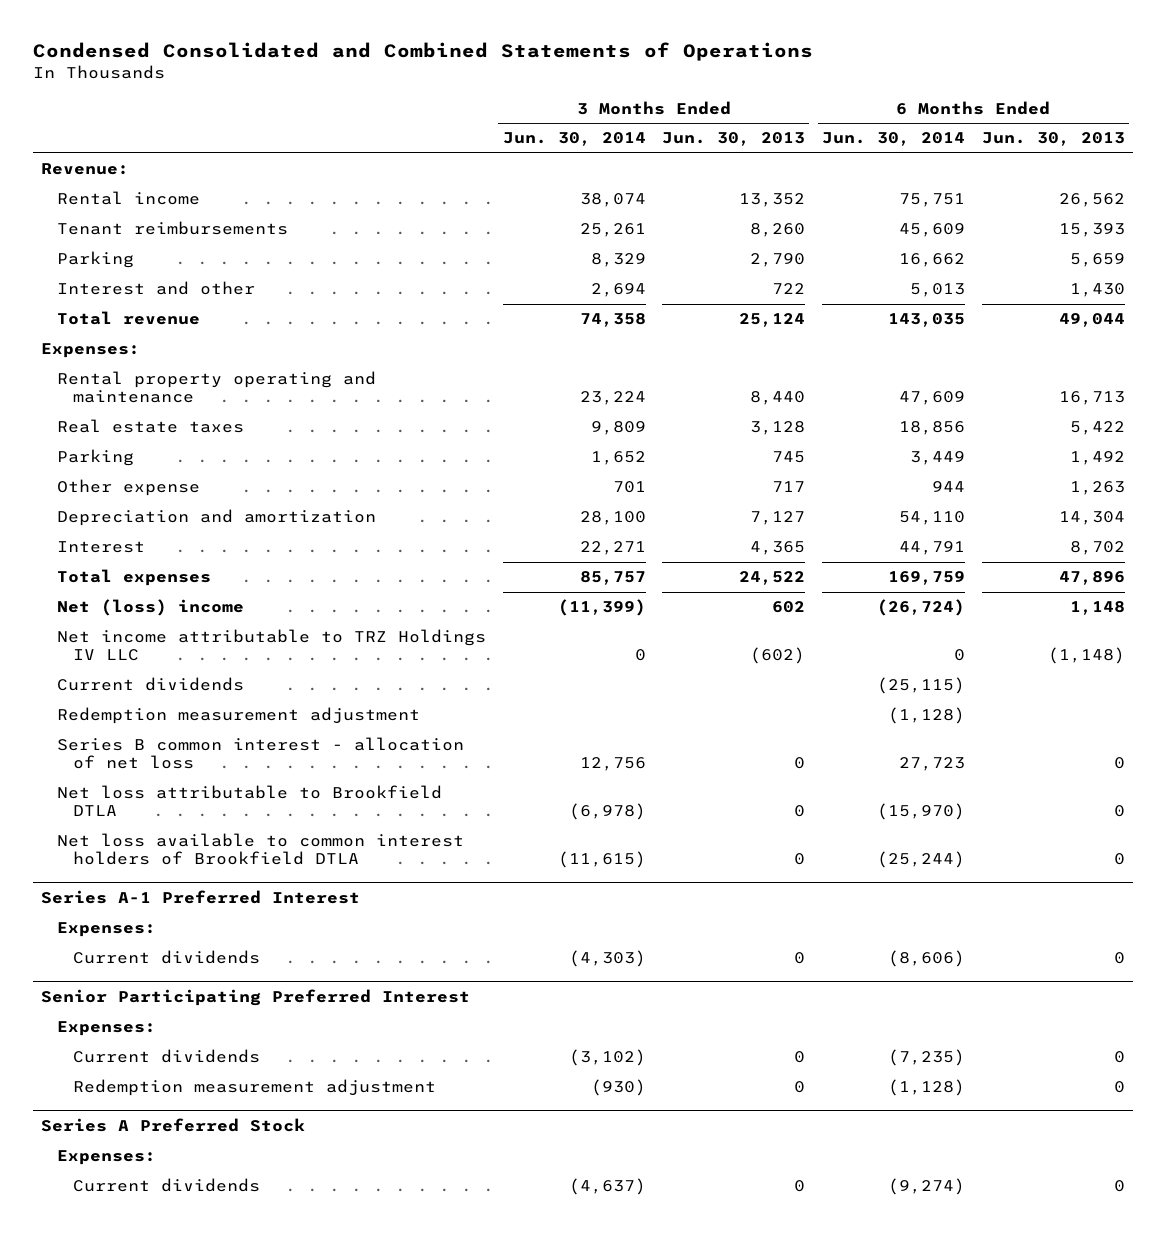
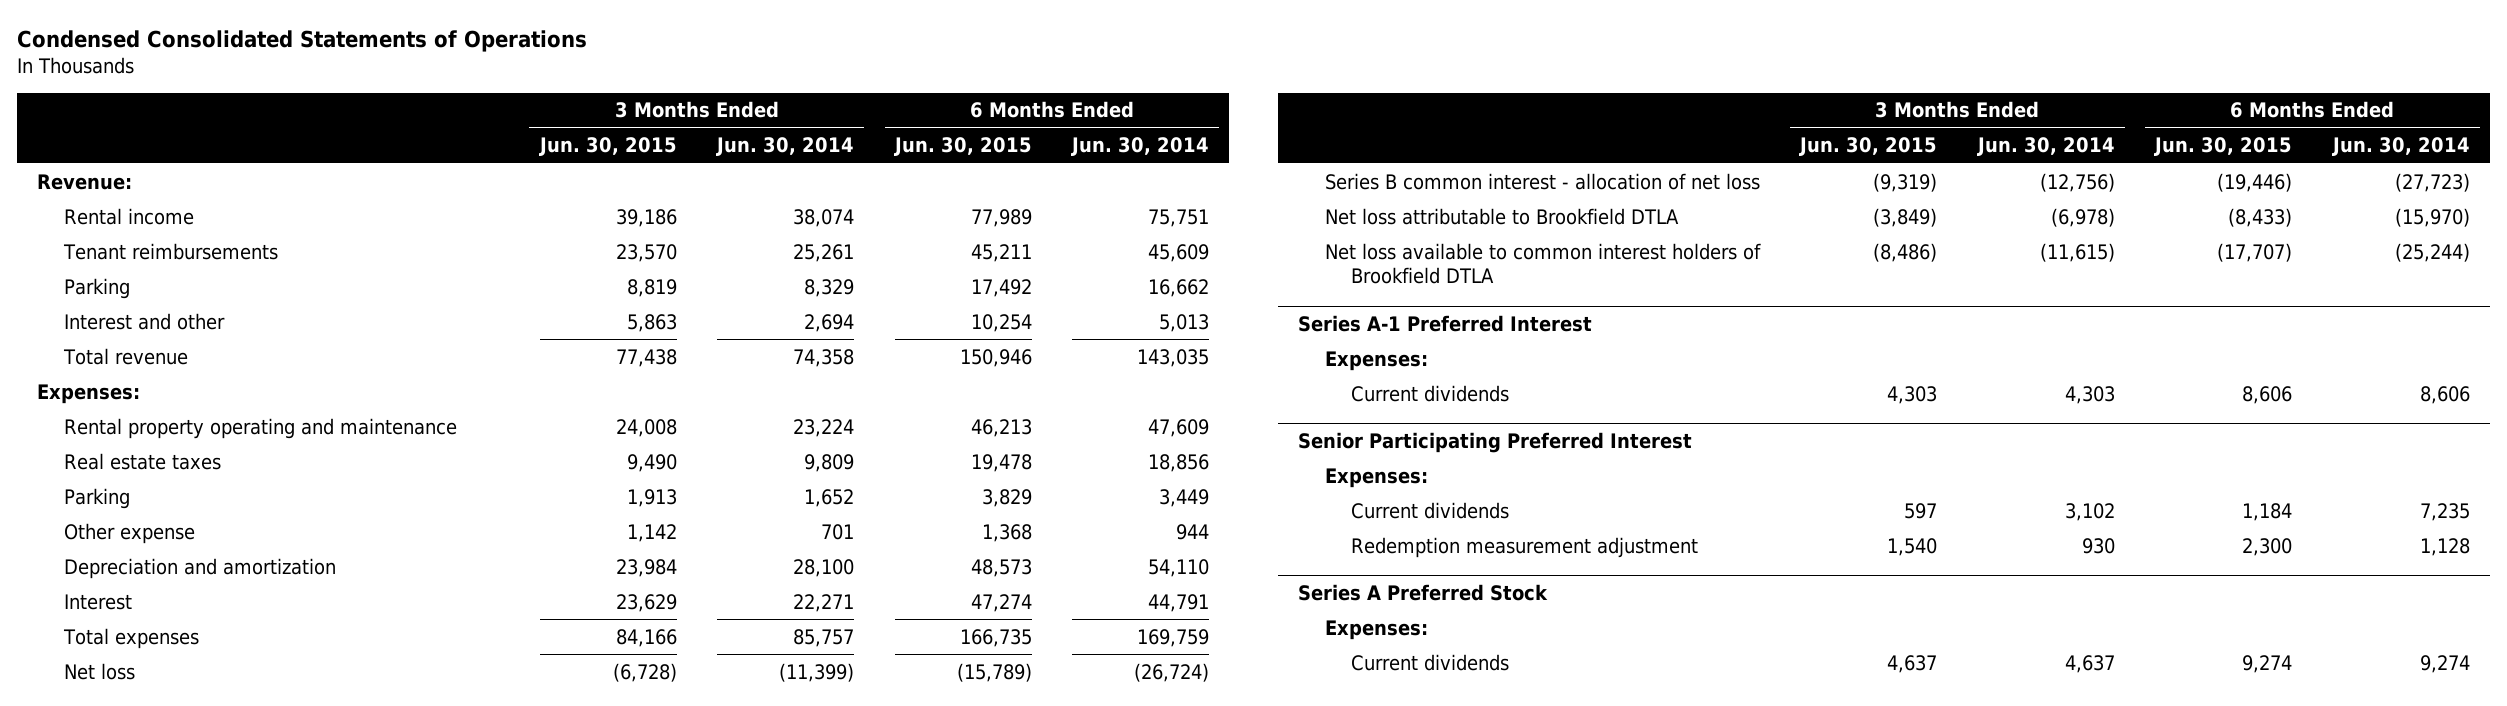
[32,41,813,61] Condensed Consolidated and Combined Statements of Operations -> [17,30,588,53] Condensed Consolidated Statements of Operations
[662,132,806,147] Jun. 30, 2013 -> none
[981,132,1125,147] Jun. 30, 2013 -> none
none -> [538,137,677,157] Jun. 30, 2015
none -> [893,137,1032,157] Jun. 30, 2015
[56,629,486,662] Net income attributable to TRZ Holdings IV LLC -> none
[56,677,244,692] Current dividends -> none
[56,707,420,725] Redemption measurement adjustment -> none
[56,599,244,617] Net (loss) income -> [64,662,136,680] Net loss
[579,757,646,772] 12,756 -> [2039,172,2115,192] (12,756)
[898,757,965,772] 27,723 -> [2394,172,2470,192] (27,723)
[568,950,646,968] (4,303) -> [2064,385,2115,404] 4,303
[887,950,965,968] (8,606) -> [2419,385,2470,404] 8,606
[568,1049,646,1067] (3,102) -> [2064,502,2115,521] 3,102
[887,1049,965,1067] (7,235) -> [2419,502,2470,521] 7,235
[590,1079,646,1097] (930) -> [2081,537,2115,554] 930
[887,1079,965,1097] (1,128) -> [2419,537,2470,556] 1,128
[568,1178,646,1196] (4,637) -> [2064,654,2115,673] 4,637
[887,1178,965,1196] (9,274) -> [2419,654,2470,673] 9,274

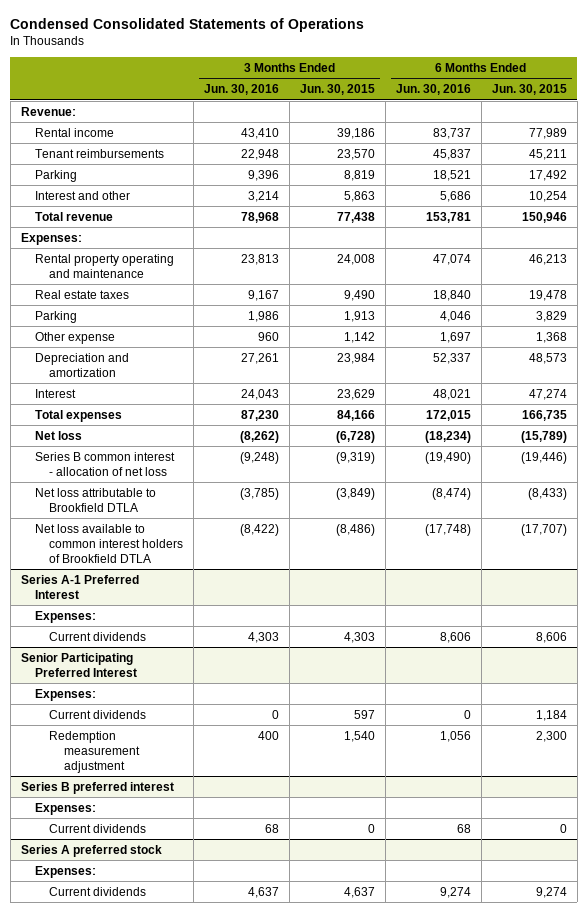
[716,137,855,157] Jun. 30, 2014 -> none
[1071,137,1210,157] Jun. 30, 2014 -> none
none -> [204,84,280,96] Jun. 30, 2016
none -> [395,84,471,96] Jun. 30, 2016
[1297,583,1548,601] Series A Preferred Stock -> none
none -> [20,781,174,794] Series B preferred interest
none -> [49,823,147,833] Current dividends
none -> [20,844,162,857] Series A preferred stock
none -> [34,865,96,878] Expenses:

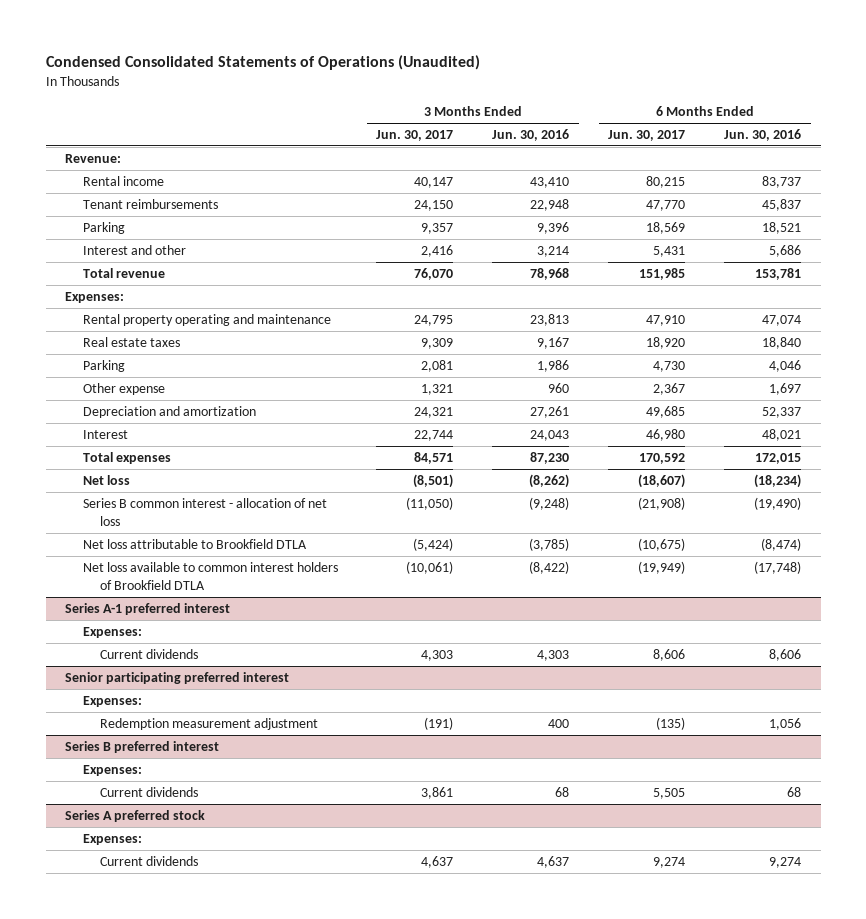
[10,17,365,32] Condensed Consolidated Statements of Operations -> [45,55,480,71] Condensed Consolidated Statements of Operations (Unaudited)
[299,84,375,96] Jun. 30, 2015 -> none
[491,84,567,96] Jun. 30, 2015 -> none
none -> [376,129,454,141] Jun. 30, 2017
none -> [608,129,686,141] Jun. 30, 2017
[20,574,139,599] Series A-1 Preferred Interest -> [65,602,231,615] Series A-1 preferred interest
[20,652,137,677] Senior Participating Preferred Interest -> [65,671,290,684] Senior participating preferred interest
[49,709,147,719] Current dividends -> none

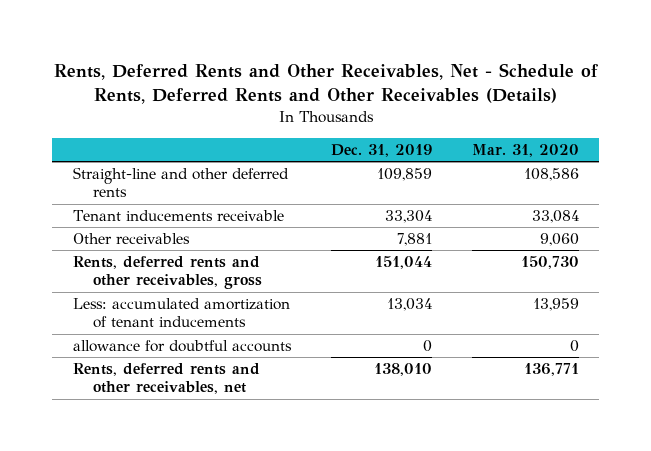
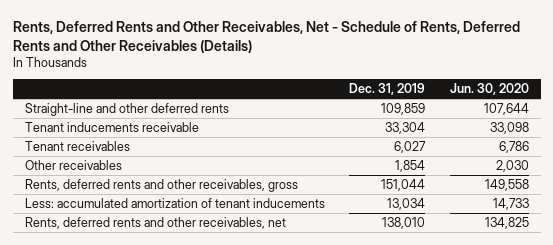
[471,143,579,157] Mar. 31, 2020 -> none
none -> [449,83,529,96] Jun. 30, 2020
none -> [24,140,130,151] Tenant receivables
[396,233,432,247] 7,881 -> [395,159,426,172] 1,854
[72,340,292,353] allowance for doubtful accounts -> none

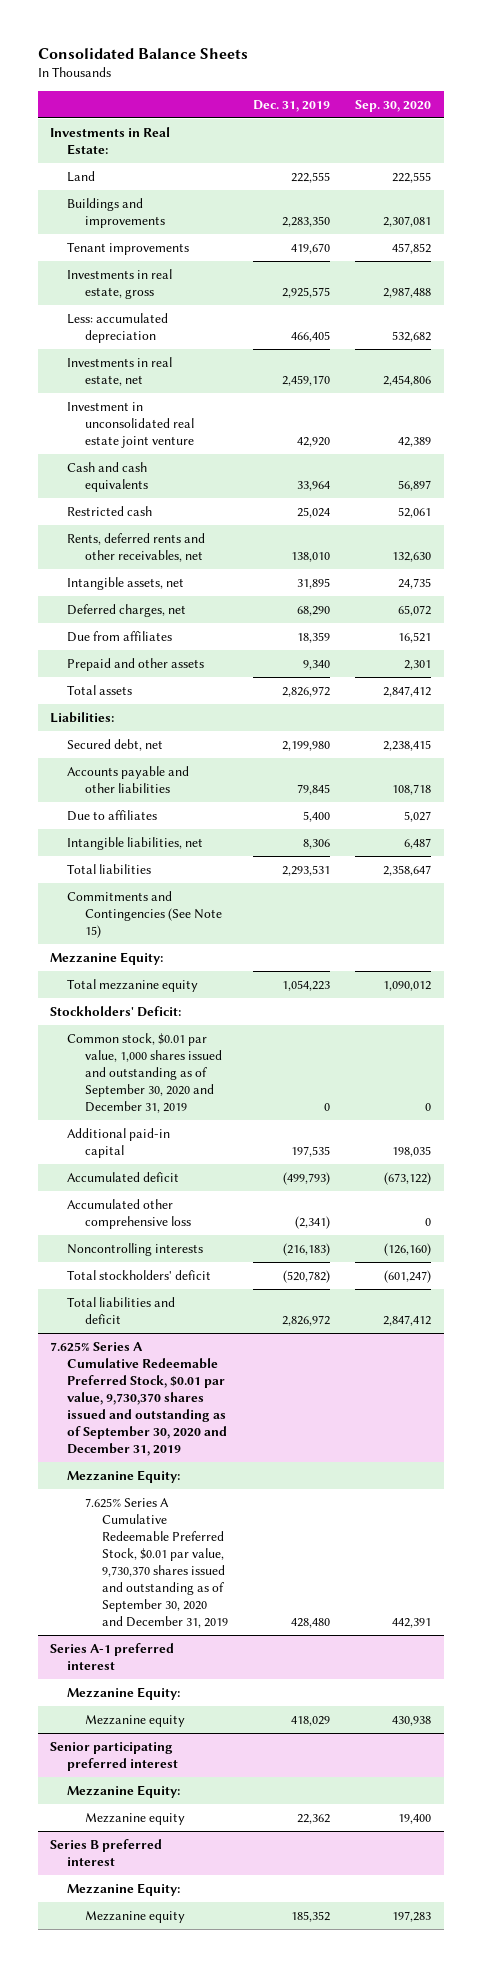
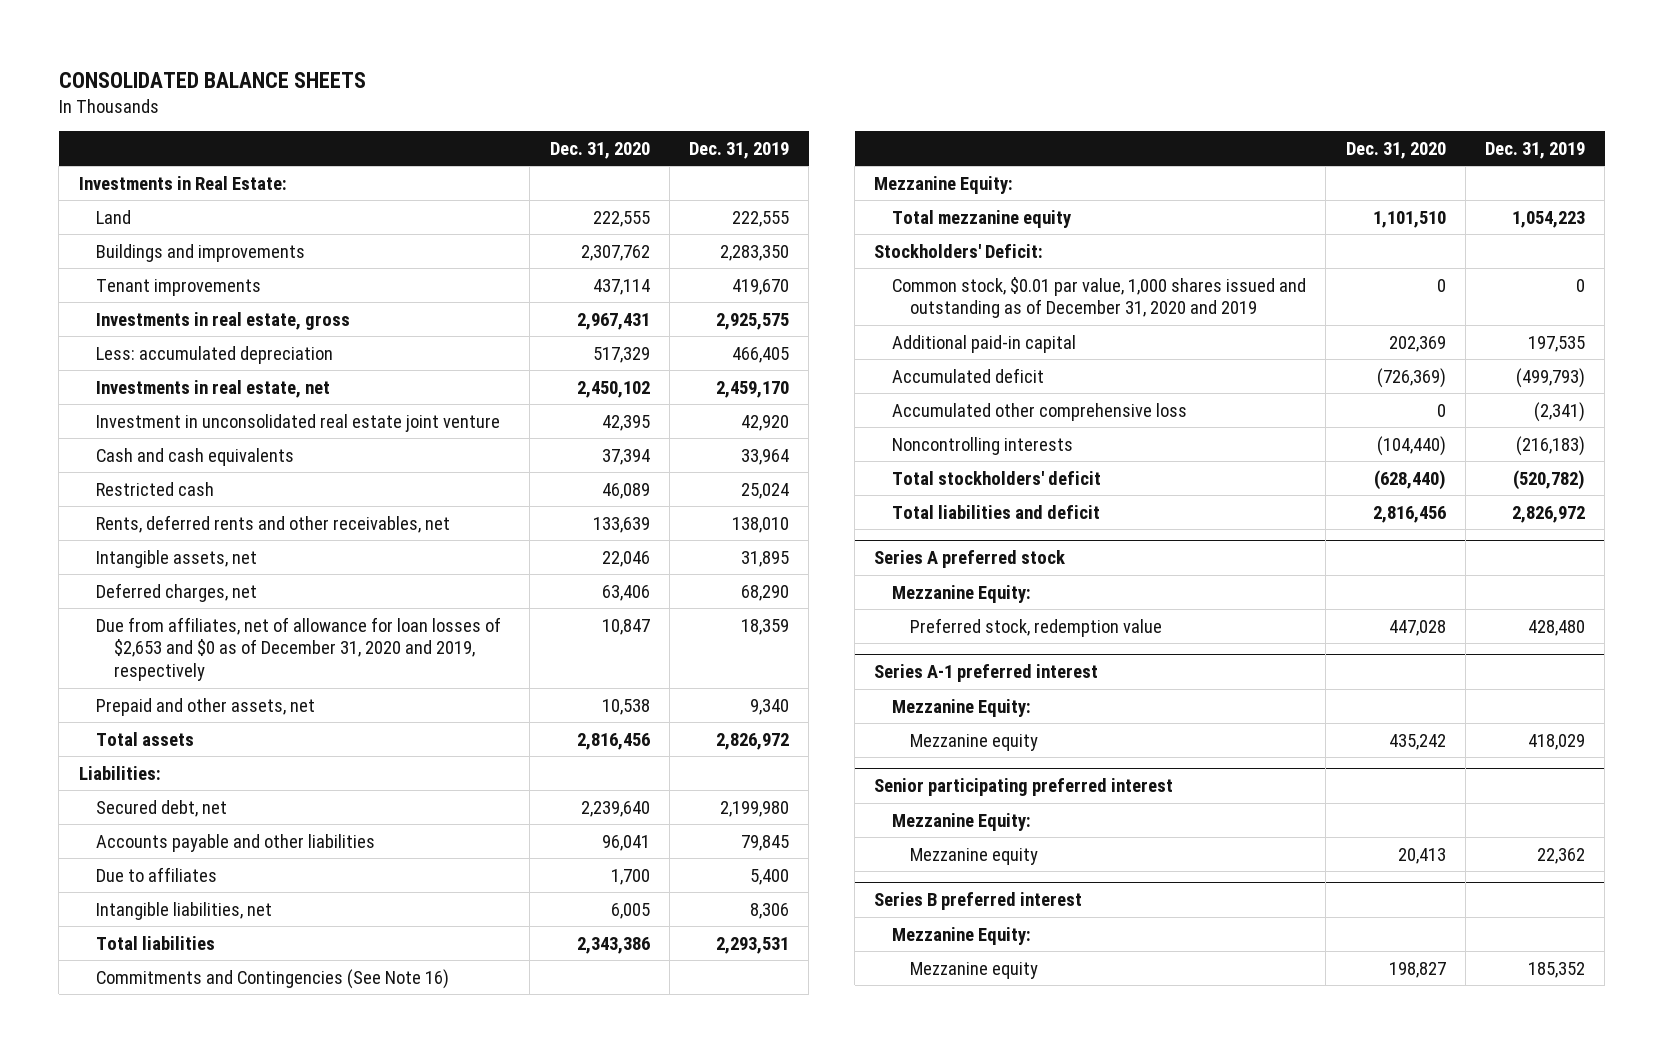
[37,47,248,59] Consolidated Balance Sheets -> [58,71,366,88] CONSOLIDATED BALANCE SHEETS
[355,99,432,112] Sep. 30, 2020 -> none
none -> [549,141,650,159] Dec. 31, 2020
[67,630,173,642] Due from affiliates -> [96,616,502,682] Due from affiliates, net of allowance for loan losses of $2,653 and $0 as of December 31, 2020 and 2019, respectively
[67,657,205,671] Prepaid and other assets -> [96,697,316,716] Prepaid and other assets, net
[67,890,222,938] Commitments and Contingencies (See Note 15) -> [96,968,450,989] Commitments and Contingencies (See Note 16)
[67,1032,222,1113] Common stock, $0.01 par value, 1,000 shares issued and outstanding as of September 30, 2020 and December 31, 2019 -> [892,276,1307,319] Common stock, $0.01 par value, 1,000 shares issued and outstanding as of December 31, 2020 and 2019
[50,1341,228,1457] 7.625% Series A Cumulative Redeemable Preferred Stock, $0.01 par value, 9,730,370 shares issued and outstanding as of September 30, 2020 and December 31, 2019 -> [874,550,1066,569] Series A preferred stock
[84,1497,228,1629] 7.625% Series A Cumulative Redeemable Preferred Stock, $0.01 par value, 9,730,370 shares issued and outstanding as of September 30, 2020 and December 31, 2019 -> [910,617,1163,637] Preferred stock, redemption value

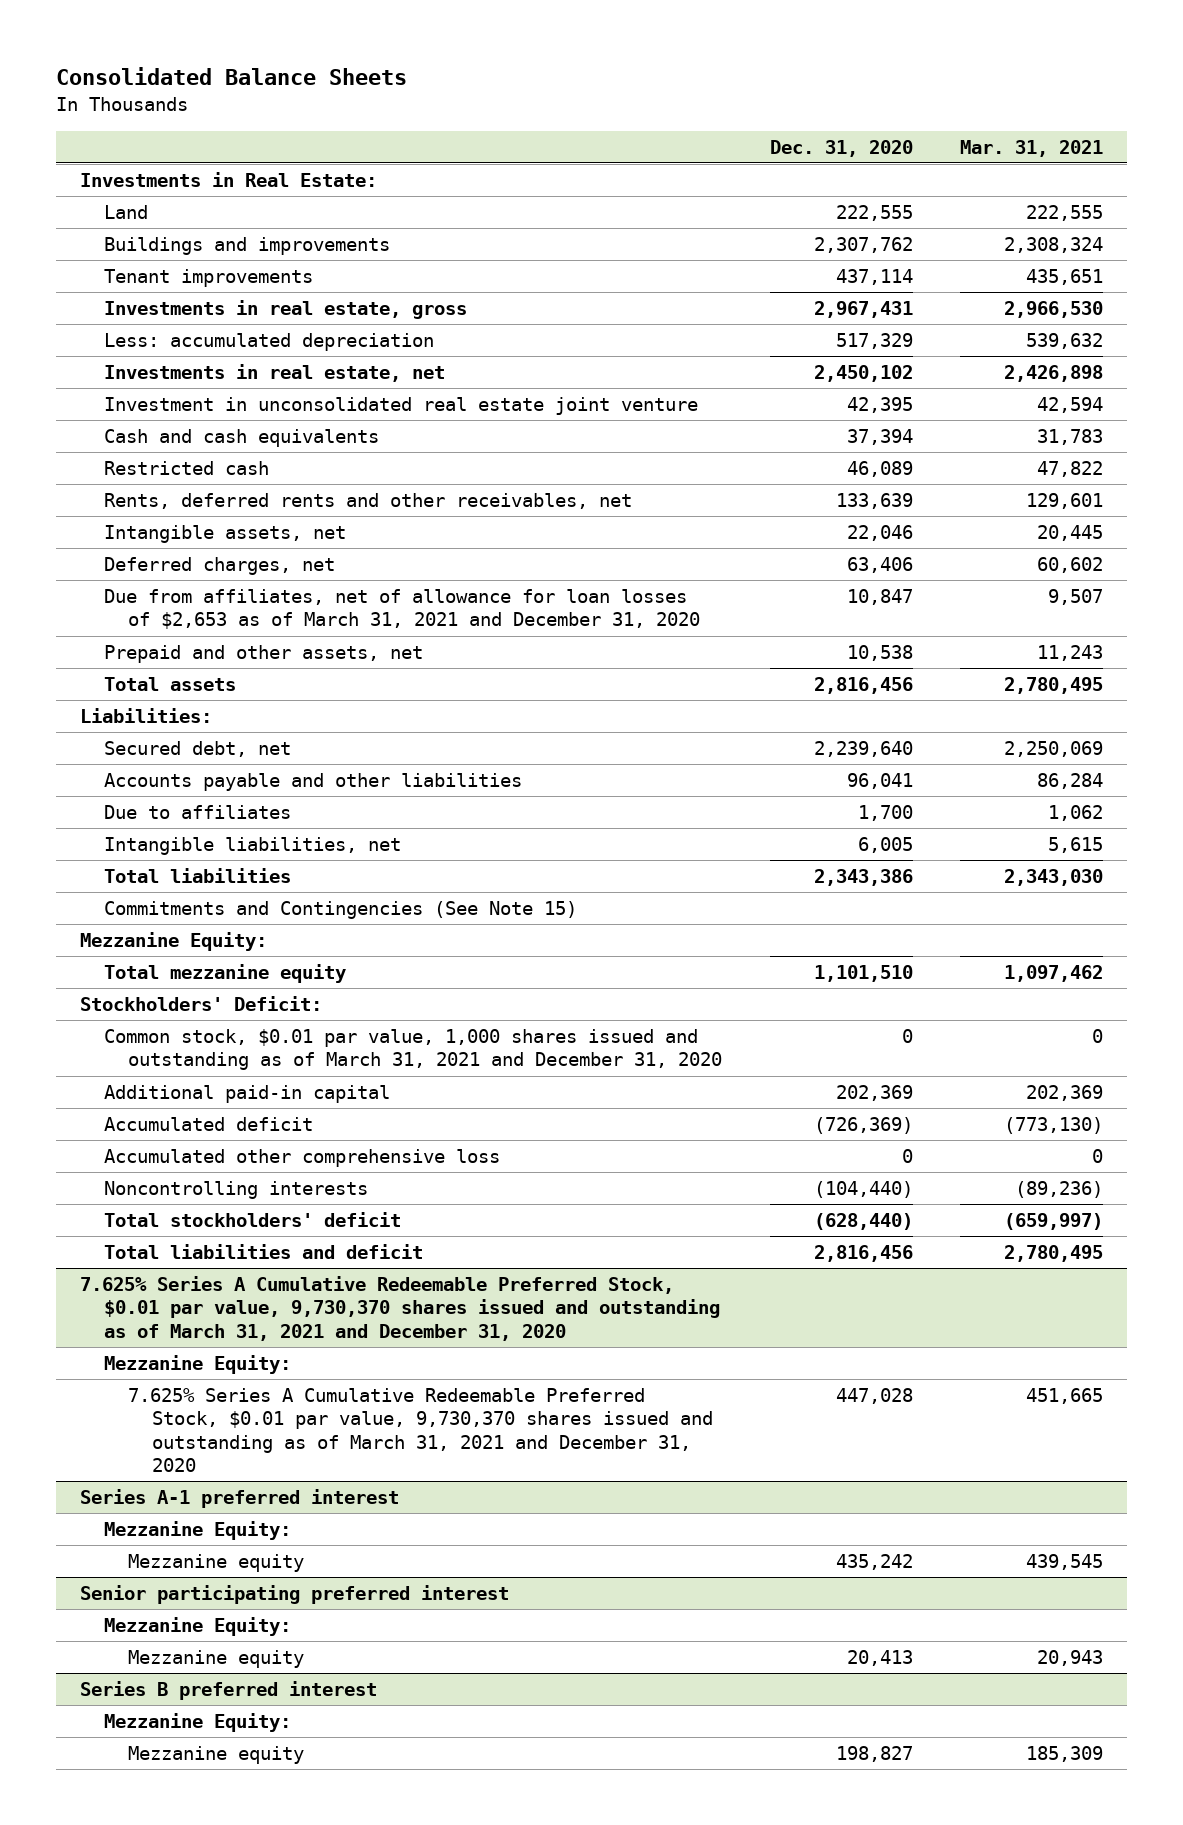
[58,71,366,88] CONSOLIDATED BALANCE SHEETS -> [55,67,407,86] Consolidated Balance Sheets
[688,141,789,159] Dec. 31, 2019 -> none
none -> [960,139,1104,157] Mar. 31, 2021
[96,616,502,682] Due from affiliates, net of allowance for loan losses of $2,653 and $0 as of December 31, 2020 and 2019, respectively -> [103,589,700,630] Due from affiliates, net of allowance for loan losses of $2,653 as of March 31, 2021 and December 31, 2020
[96,968,450,989] Commitments and Contingencies (See Note 16) -> [103,901,577,920] Commitments and Contingencies (See Note 15)
[892,276,1307,319] Common stock, $0.01 par value, 1,000 shares issued and outstanding as of December 31, 2020 and 2019 -> [103,1029,722,1071] Common stock, $0.01 par value, 1,000 shares issued and outstanding as of March 31, 2021 and December 31, 2020
[874,550,1066,569] Series A preferred stock -> [79,1276,720,1341] 7.625% Series A Cumulative Redeemable Preferred Stock, $0.01 par value, 9,730,370 shares issued and outstanding as of March 31, 2021 and December 31, 2020
[910,617,1163,637] Preferred stock, redemption value -> [127,1388,713,1472] 7.625% Series A Cumulative Redeemable Preferred Stock, $0.01 par value, 9,730,370 shares issued and outstanding as of March 31, 2021 and December 31, 2020

